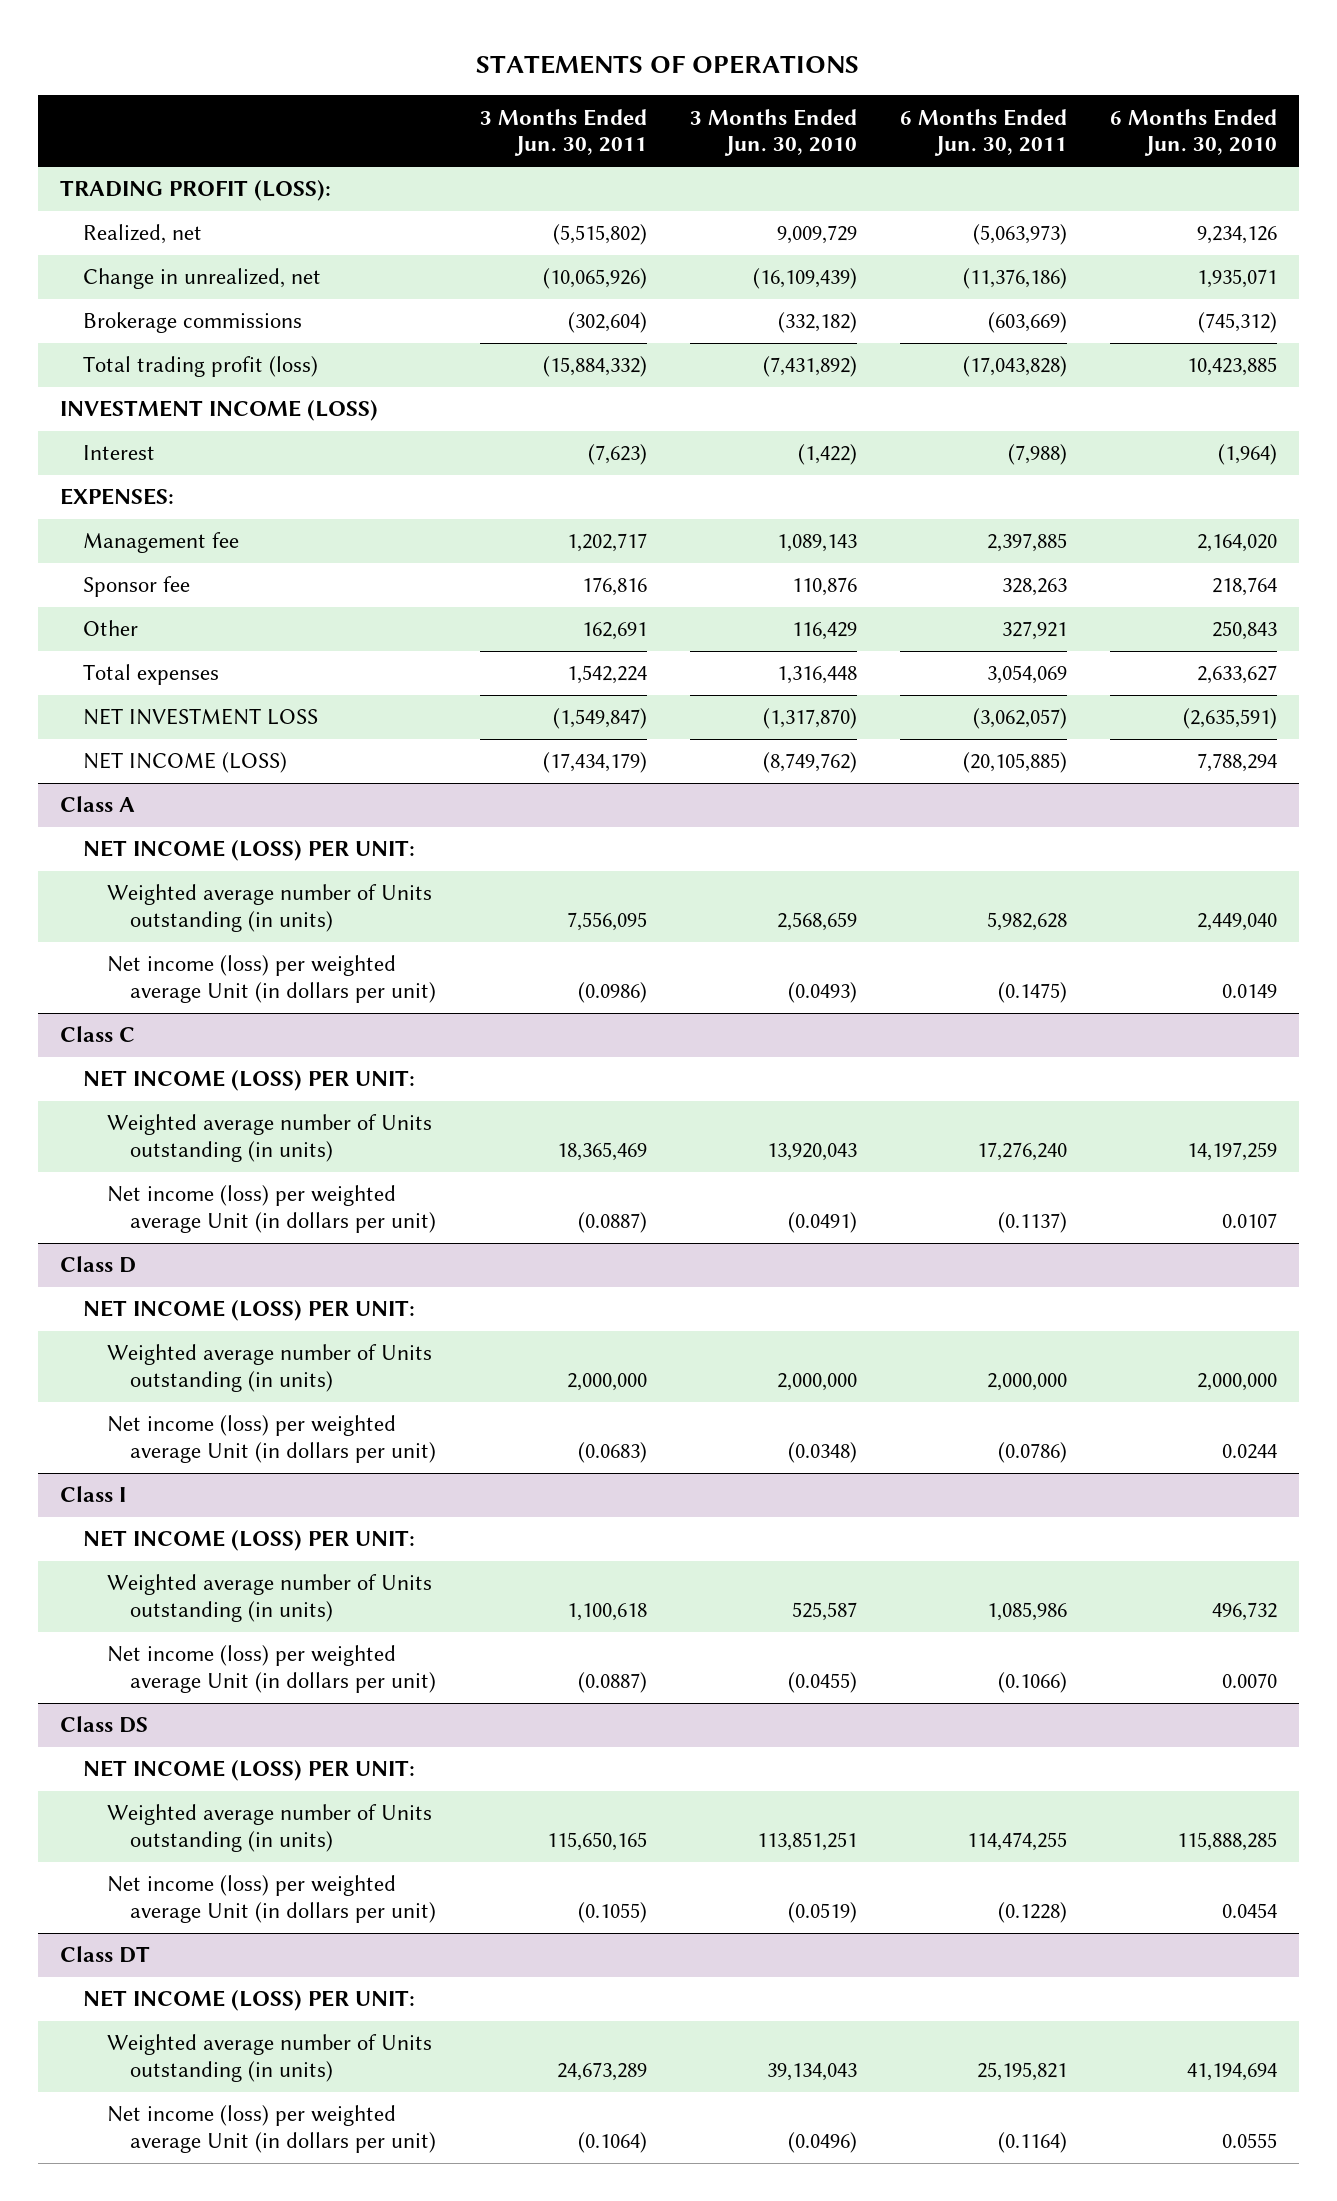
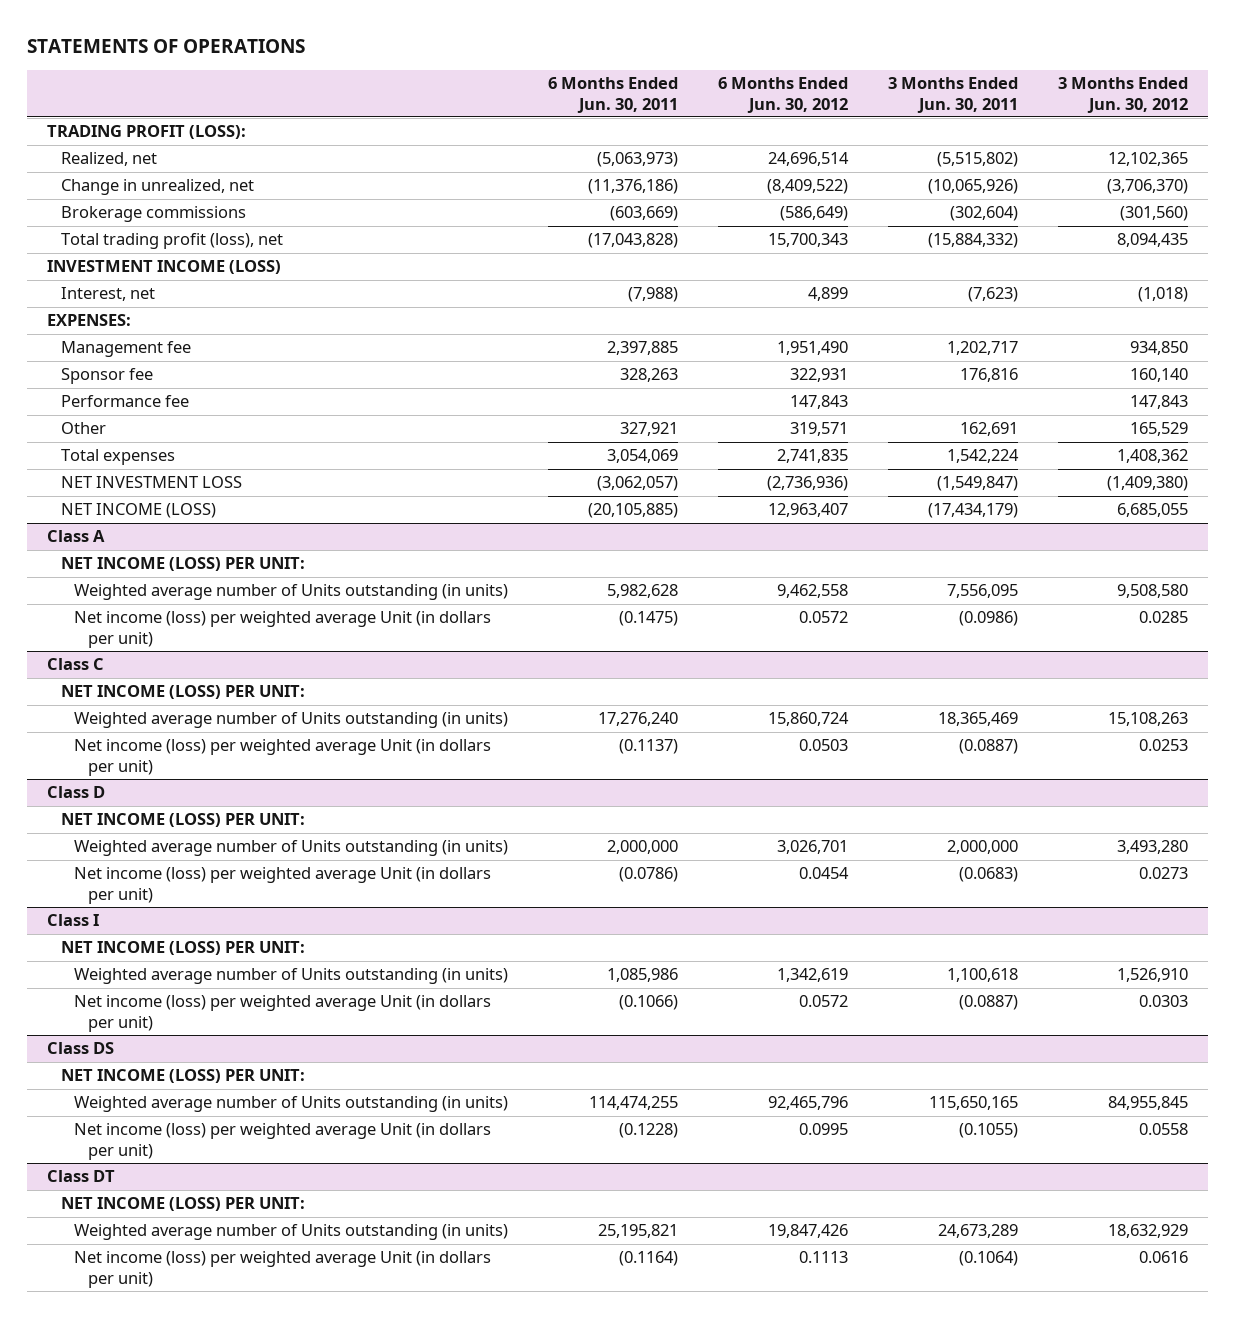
[689,108,857,157] 3 Months Ended Jun. 30, 2010 -> none
[1110,108,1278,157] 6 Months Ended Jun. 30, 2010 -> none
none -> [718,76,849,113] 6 Months Ended Jun. 30, 2012
none -> [1058,76,1189,113] 3 Months Ended Jun. 30, 2012
[83,356,319,378] Total trading profit (loss) -> [60,233,283,250] Total trading profit (loss), net
[83,445,156,461] Interest -> [60,287,155,302] Interest, net
none -> [60,395,189,408] Performance fee

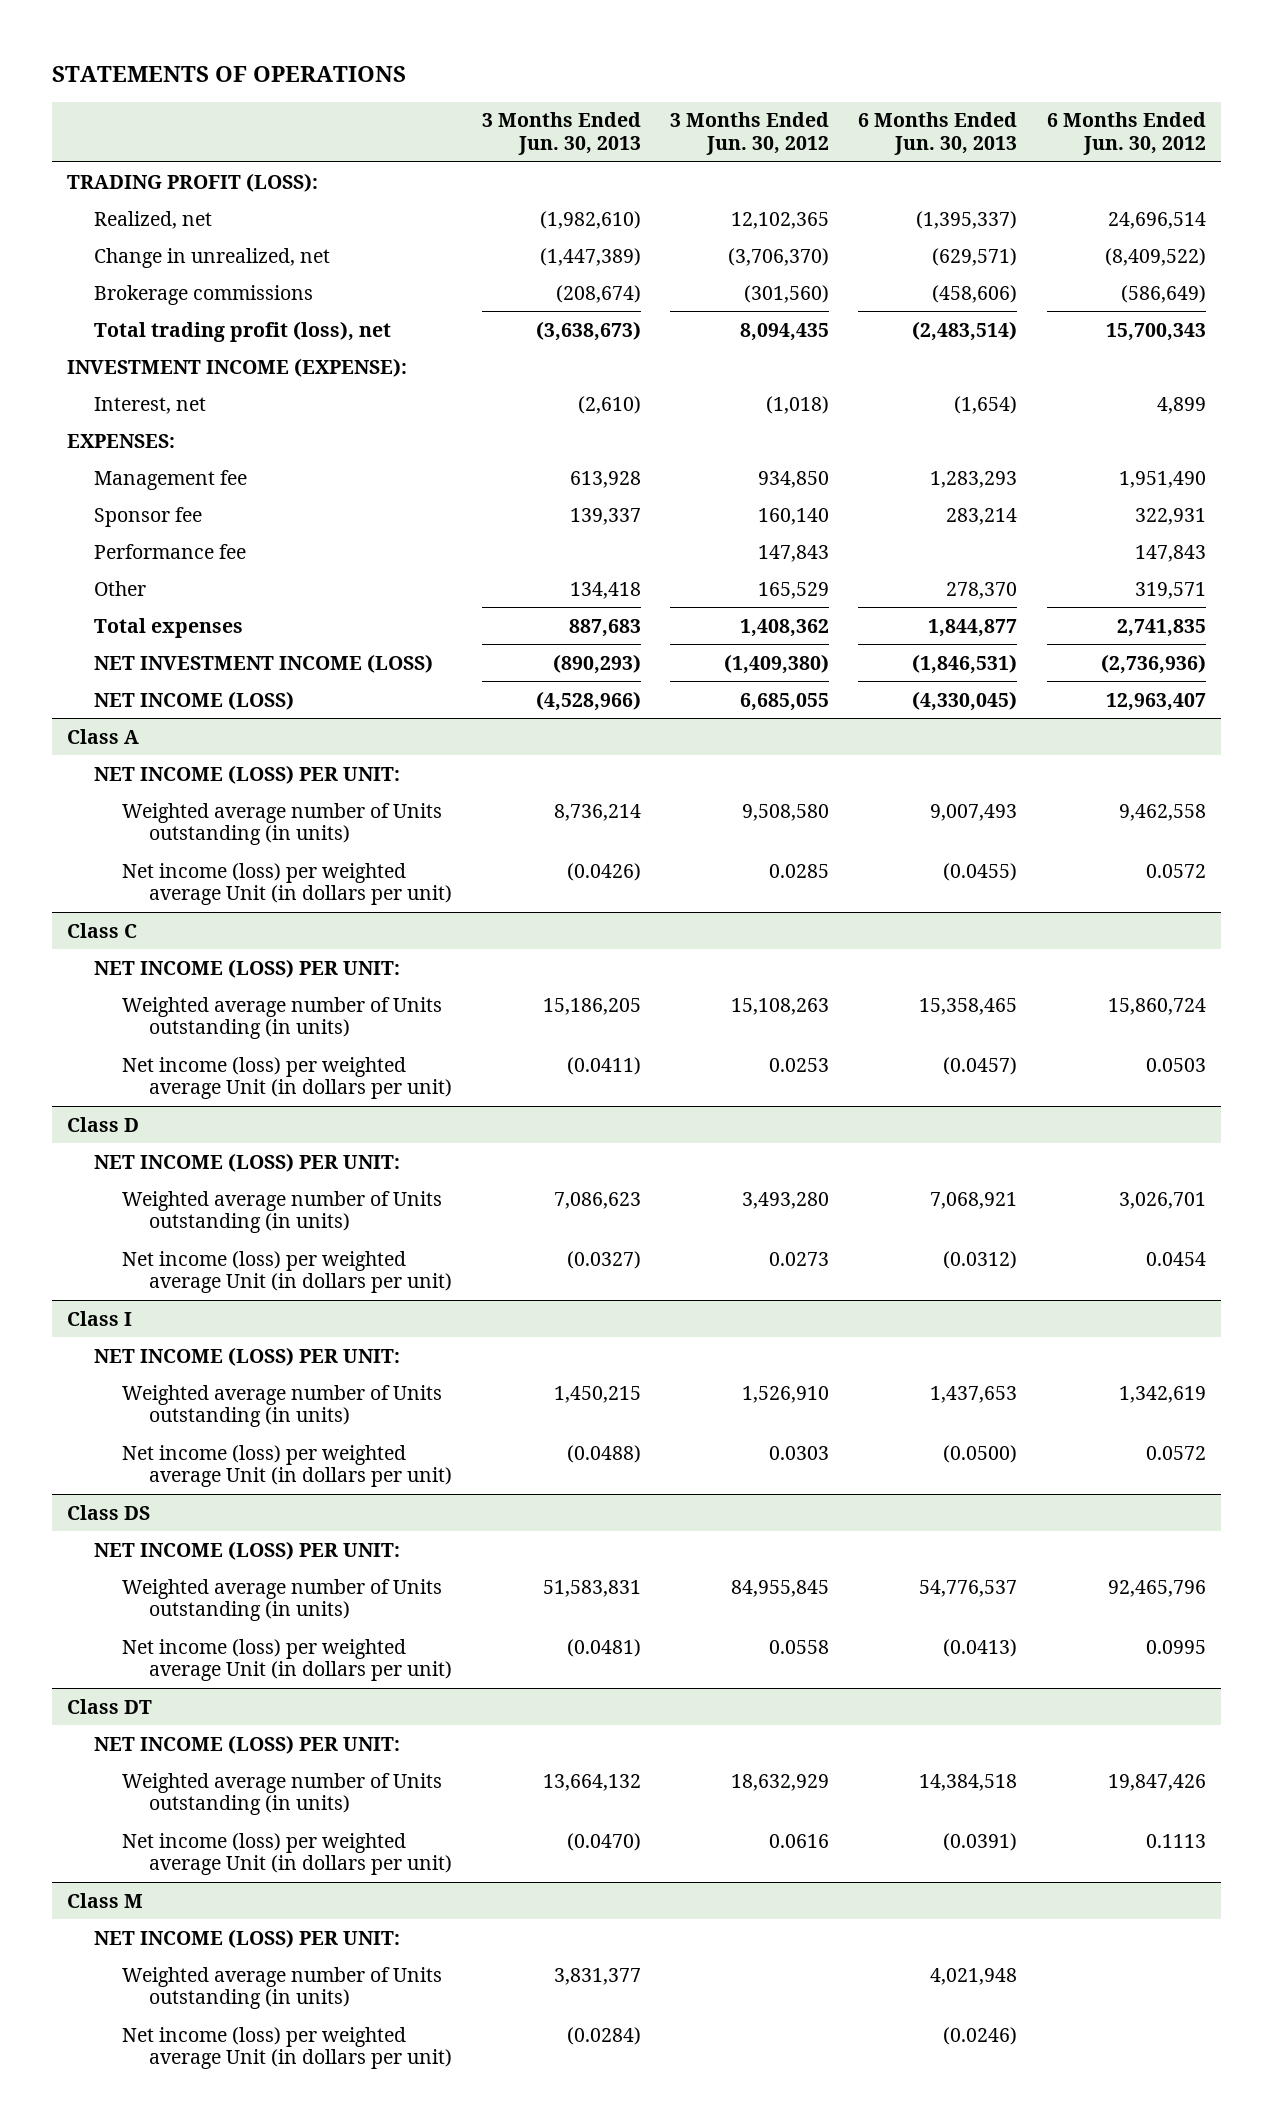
[548,76,679,113] 6 Months Ended Jun. 30, 2011 -> none
[888,76,1019,113] 3 Months Ended Jun. 30, 2011 -> none
none -> [481,112,641,155] 3 Months Ended Jun. 30, 2013
none -> [858,112,1018,155] 6 Months Ended Jun. 30, 2013
[47,260,282,275] INVESTMENT INCOME (LOSS) -> [66,357,407,377] INVESTMENT INCOME (EXPENSE):
[60,476,242,489] NET INVESTMENT LOSS -> [94,653,434,673] NET INVESTMENT INCOME (LOSS)
none -> [66,1892,143,1908] Class M
none -> [94,1928,401,1948] NET INCOME (LOSS) PER UNIT:
none -> [121,1966,442,2010] Weighted average number of Units outstanding (in units)
none -> [121,2026,453,2070] Net income (loss) per weighted average Unit (in dollars per unit)

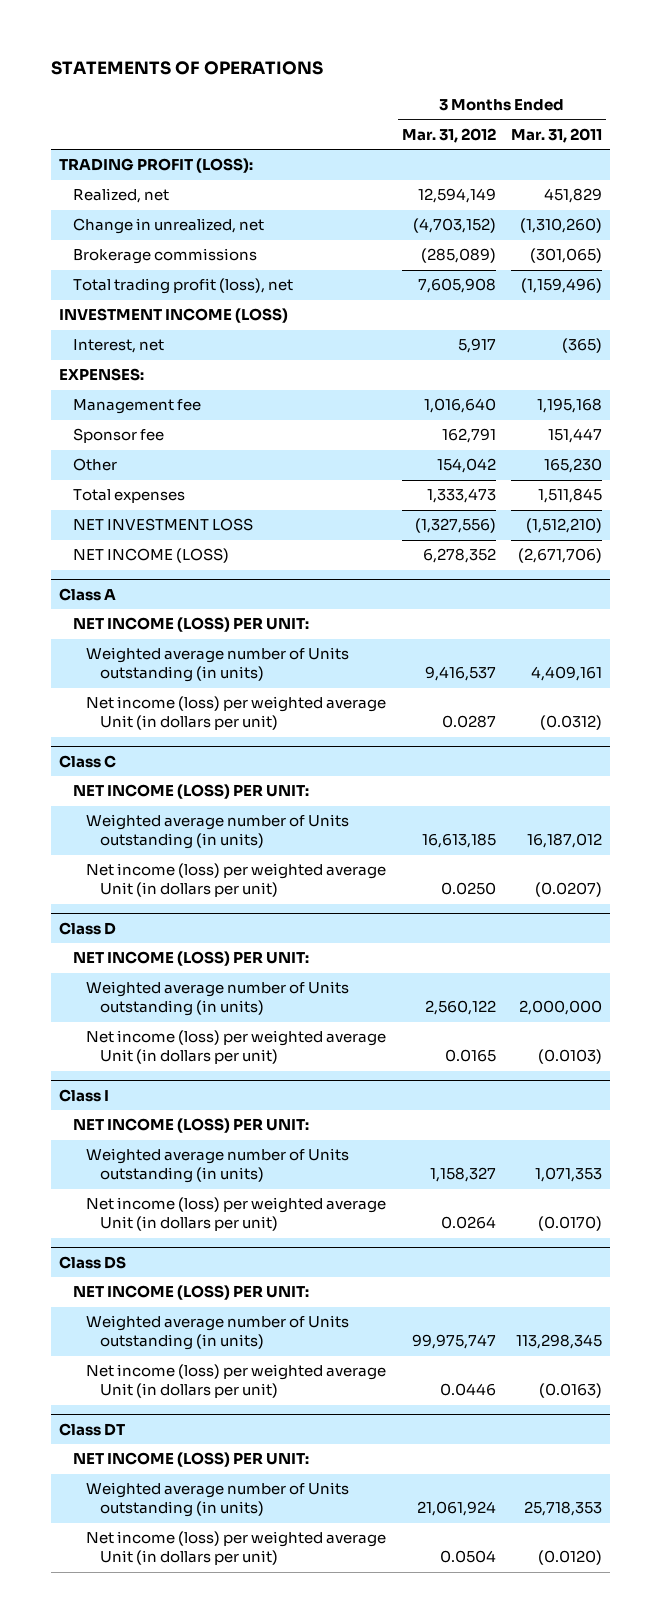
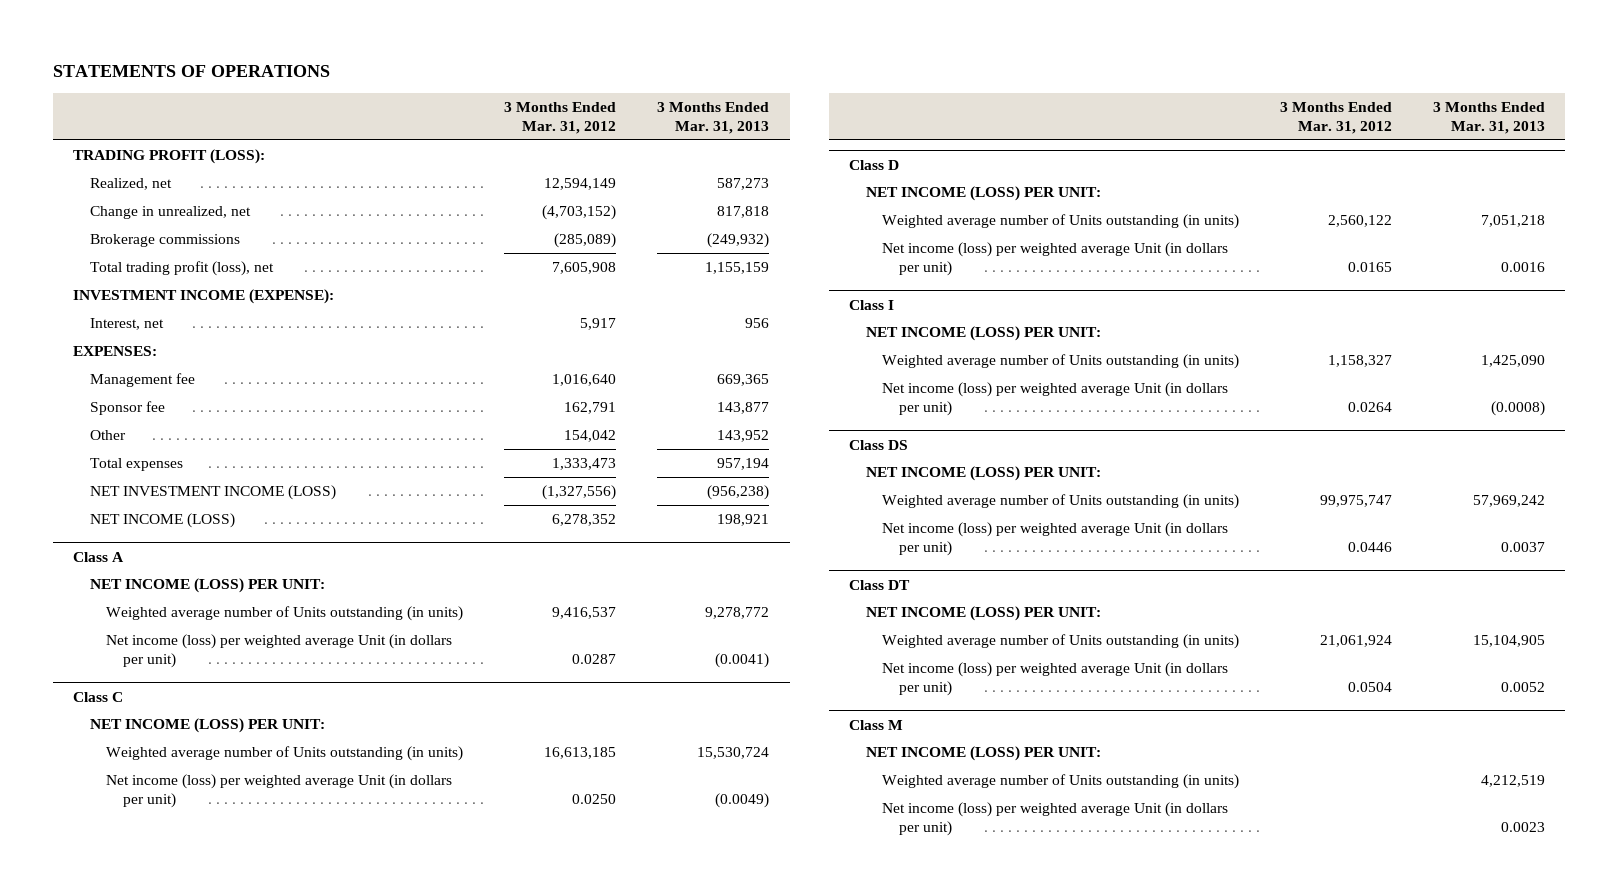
[511,127,603,143] Mar. 31, 2011 -> none
none -> [657,101,770,135] 3 Months Ended Mar. 31, 2013
[58,308,288,324] INVESTMENT INCOME (LOSS) -> [73,288,335,304] INVESTMENT INCOME (EXPENSE):
[72,518,253,532] NET INVESTMENT LOSS -> [89,484,336,500] NET INVESTMENT INCOME (LOSS)
none -> [849,719,904,730] Class M
none -> [865,745,1101,761] NET INCOME (LOSS) PER UNIT:
none -> [882,773,1240,789] Weighted average number of Units outstanding (in units)
none -> [882,801,1229,837] Net income (loss) per weighted average Unit (in dollars per unit)

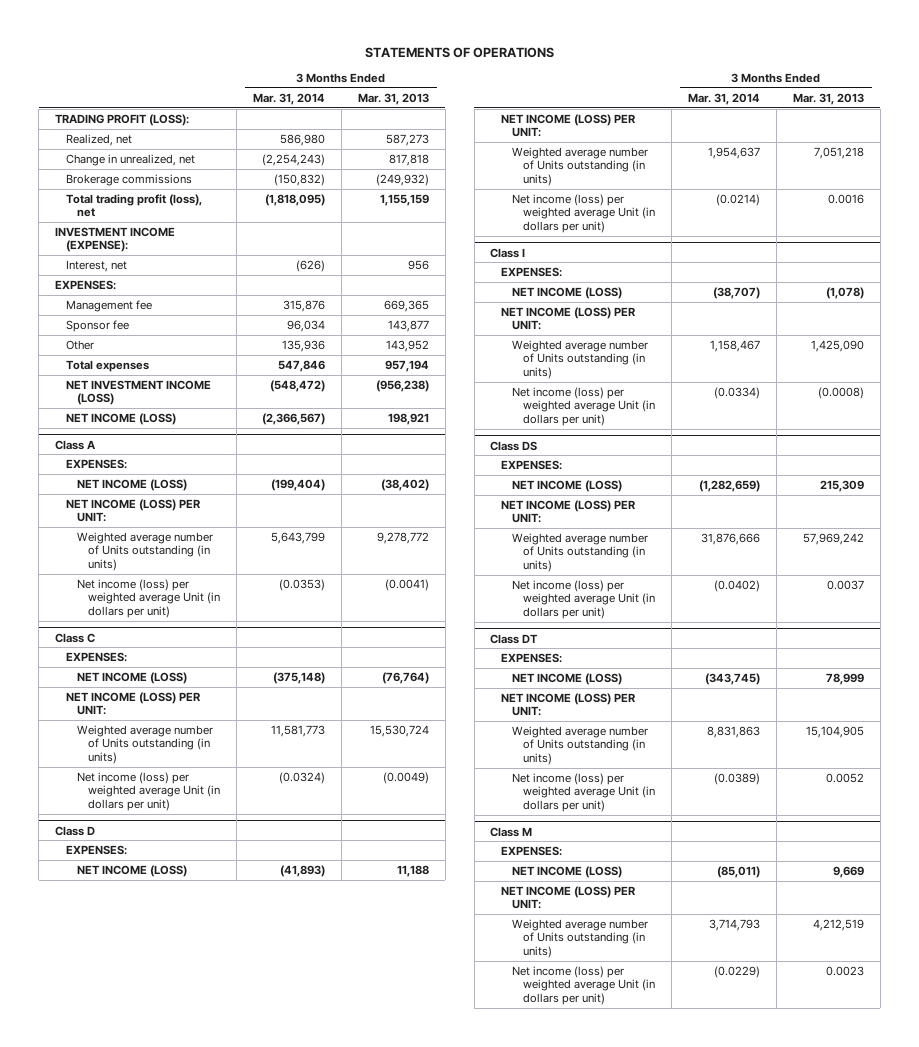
[504,101,617,135] 3 Months Ended Mar. 31, 2012 -> none
none -> [253,92,326,105] Mar. 31, 2014
none -> [66,458,128,469] EXPENSES:
none -> [77,478,188,491] NET INCOME (LOSS)
none -> [66,651,128,662] EXPENSES:
none -> [77,671,188,684] NET INCOME (LOSS)
none -> [66,844,128,855] EXPENSES:
none -> [77,864,188,877] NET INCOME (LOSS)
none -> [501,266,563,277] EXPENSES:
none -> [512,286,623,299] NET INCOME (LOSS)
none -> [501,459,563,470] EXPENSES:
none -> [512,479,623,492] NET INCOME (LOSS)
none -> [501,652,563,663] EXPENSES:
none -> [512,672,623,685] NET INCOME (LOSS)
none -> [501,845,563,856] EXPENSES:
none -> [512,865,623,878] NET INCOME (LOSS)

